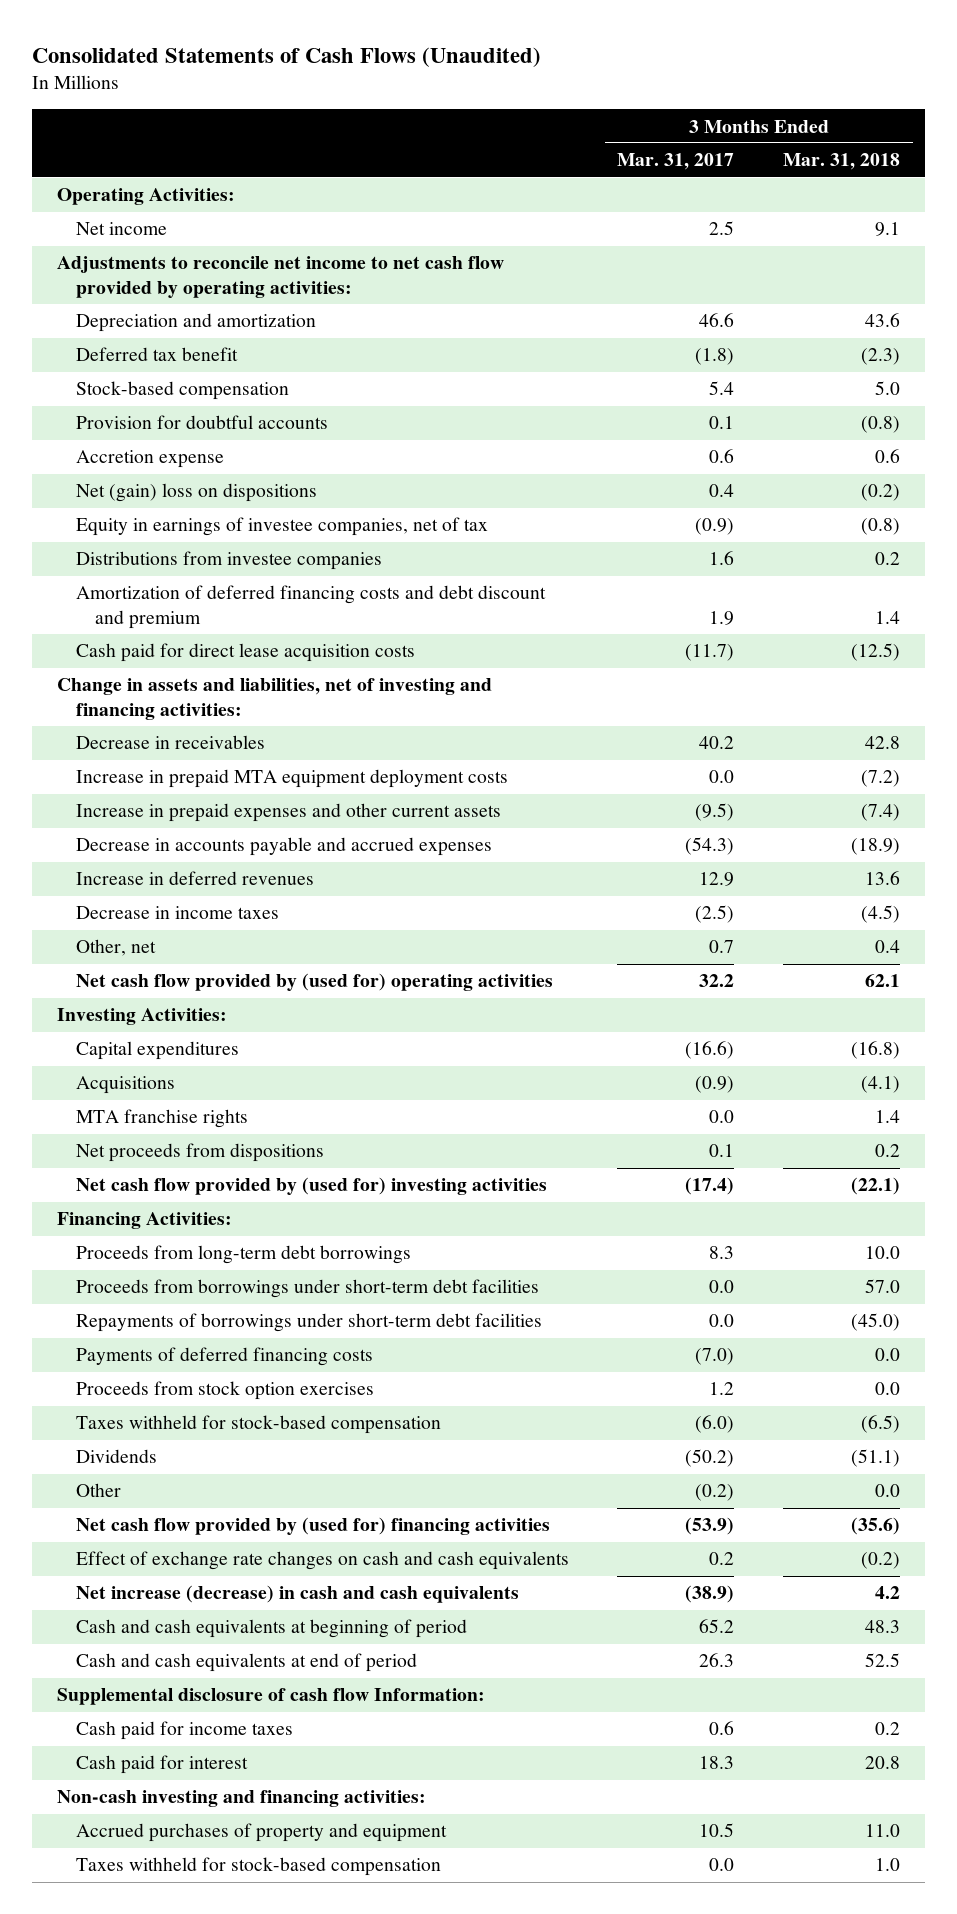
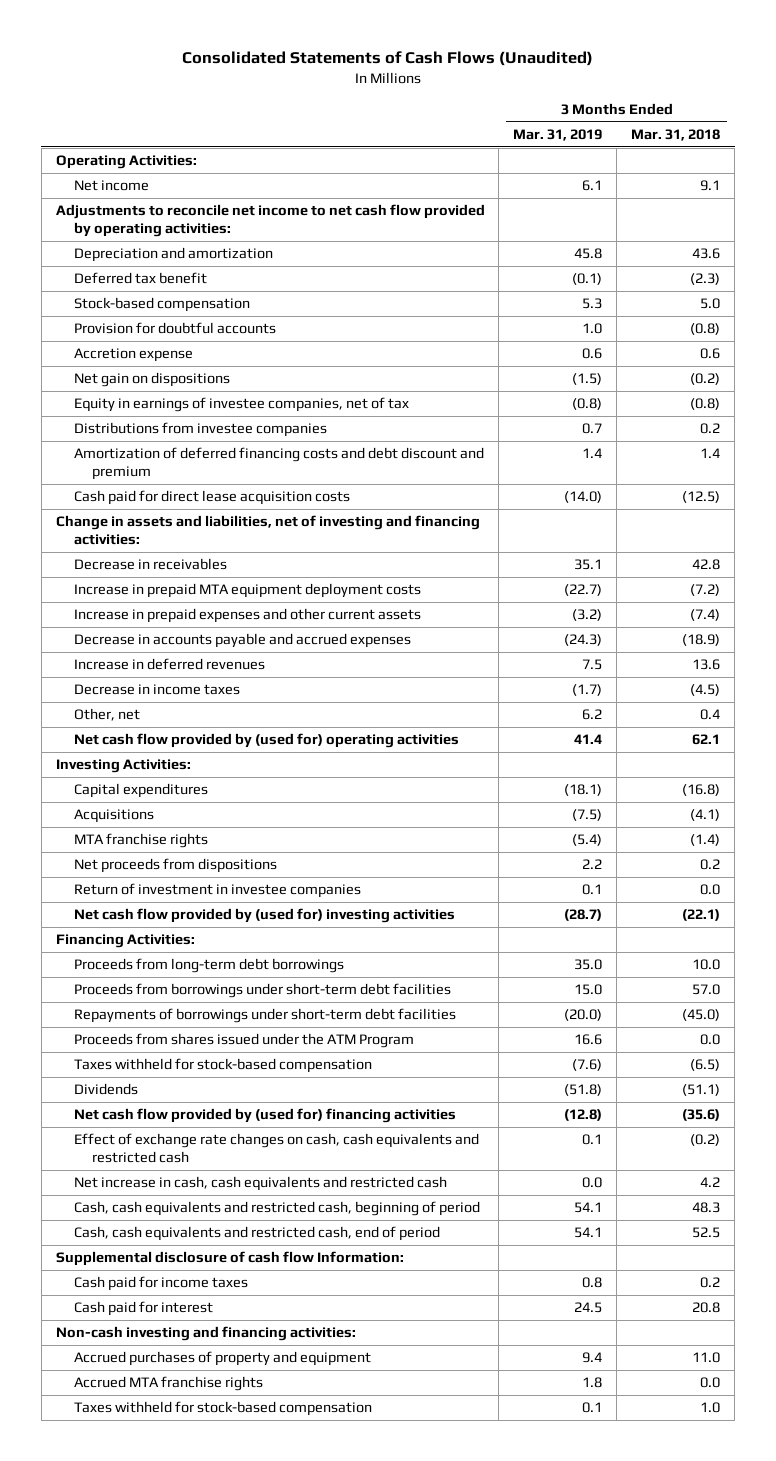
[617,153,735,171] Mar. 31, 2017 -> none
none -> [513,129,603,142] Mar. 31, 2019
[75,483,317,503] Net (gain) loss on dispositions -> [73,372,230,388] Net gain on dispositions
[875,1110,901,1124] 1.4 -> [690,834,721,847] (1.4)
none -> [73,883,361,899] Return of investment in investee companies
[75,1347,373,1367] Payments of deferred financing costs -> none
[75,1381,374,1401] Proceeds from stock option exercises -> none
none -> [73,1033,414,1049] Proceeds from shares issued under the ATM Program
[75,1483,121,1498] Other -> none
[75,1551,569,1571] Effect of exchange rate changes on cash and cash equivalents -> [73,1133,479,1163] Effect of exchange rate changes on cash, cash equivalents and restricted cash
[75,1585,519,1604] Net increase (decrease) in cash and cash equivalents -> [73,1176,447,1192] Net increase in cash, cash equivalents and restricted cash
[75,1619,467,1639] Cash and cash equivalents at beginning of period -> [73,1201,480,1217] Cash, cash equivalents and restricted cash, beginning of period
[75,1653,417,1673] Cash and cash equivalents at end of period -> [73,1226,440,1242] Cash, cash equivalents and restricted cash, end of period
none -> [73,1376,263,1392] Accrued MTA franchise rights

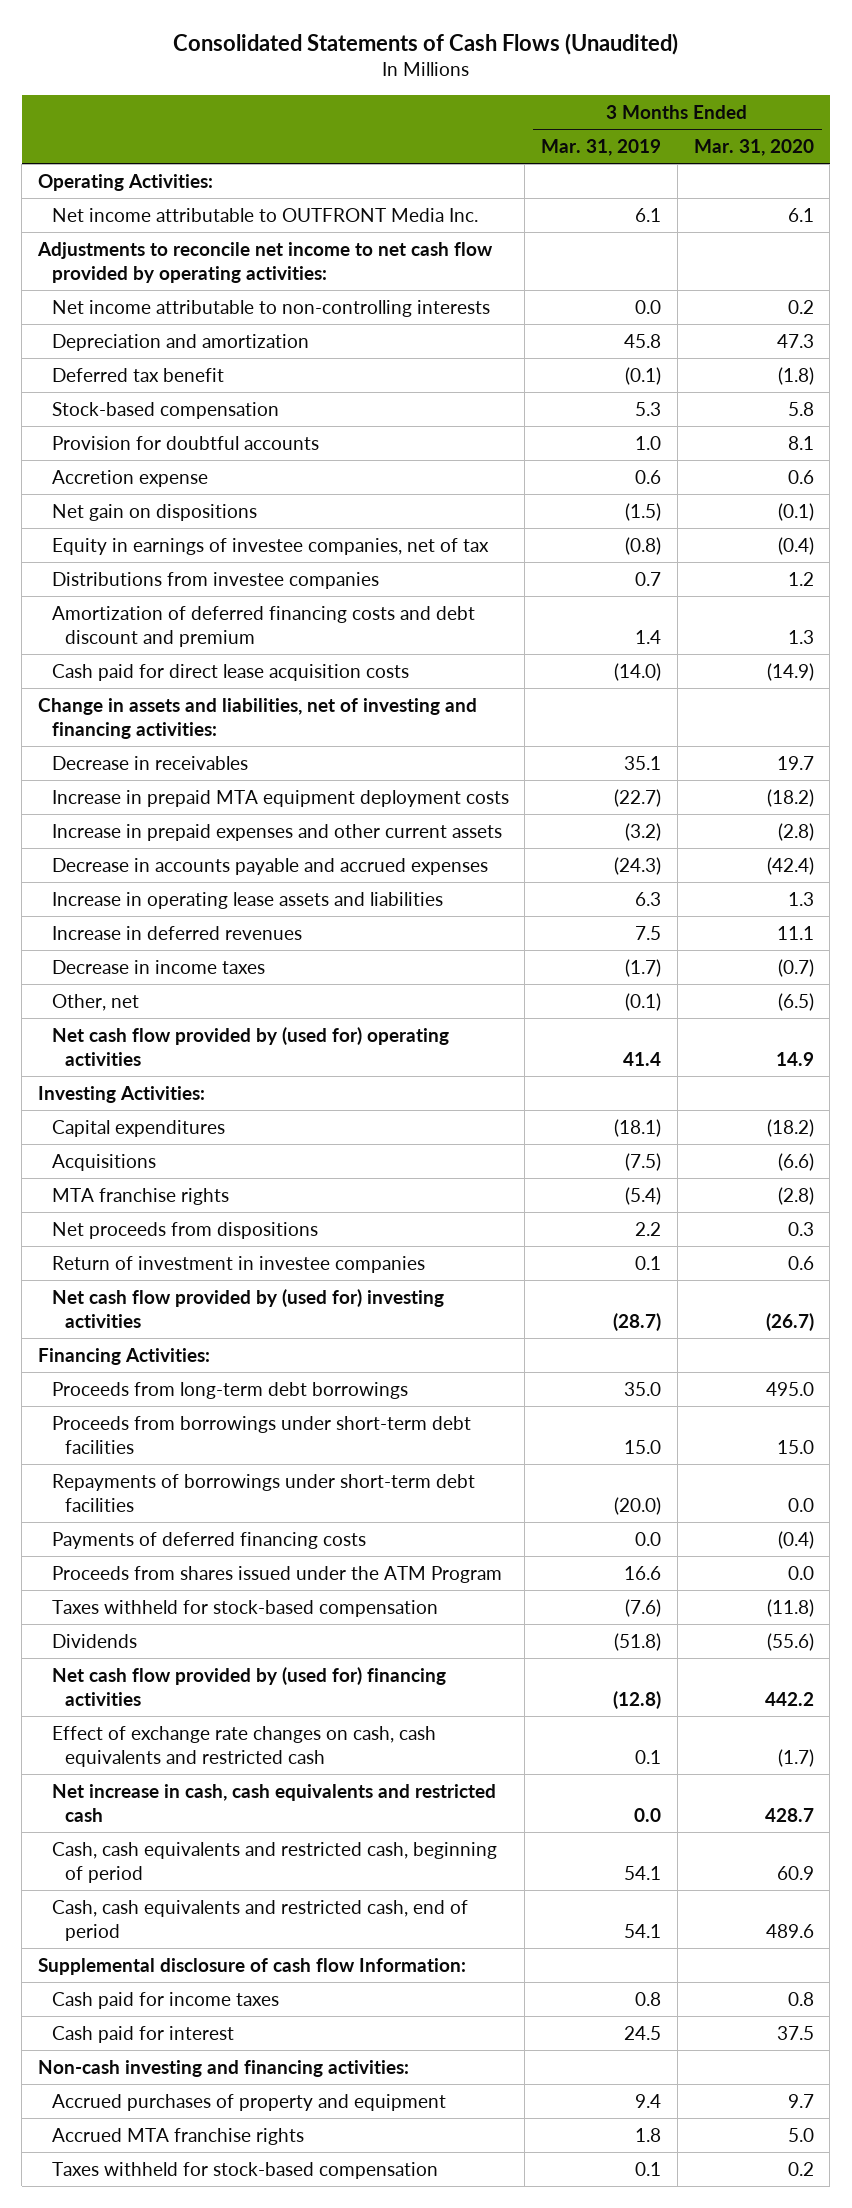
[631,129,721,142] Mar. 31, 2018 -> none
none -> [693,138,814,156] Mar. 31, 2020
[73,180,149,192] Net income -> [51,207,478,222] Net income attributable to OUTFRONT Media Inc.
none -> [51,299,490,317] Net income attributable to non-controlling interests
none -> [51,891,443,909] Increase in operating lease assets and liabilities
[582,709,603,721] 6.2 -> [625,992,662,1011] (0.1)
none -> [51,1531,366,1549] Payments of deferred financing costs

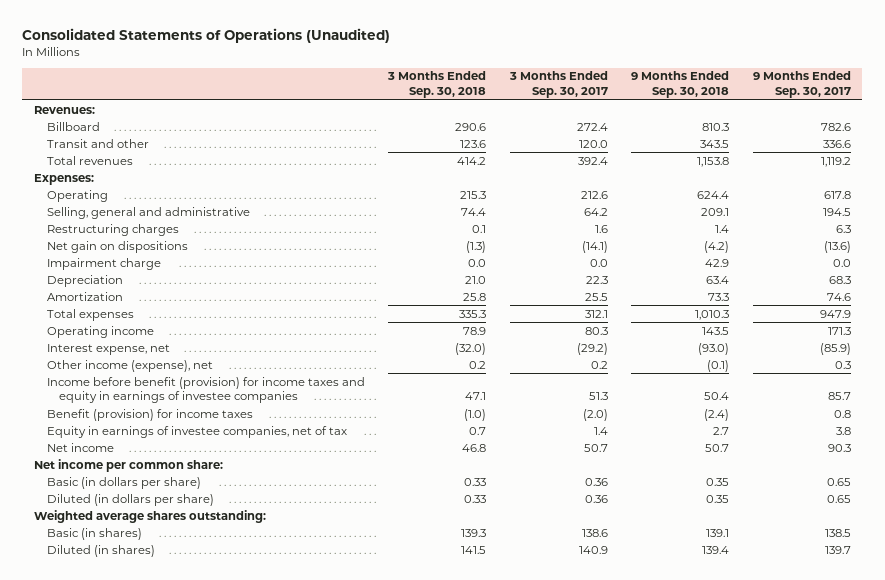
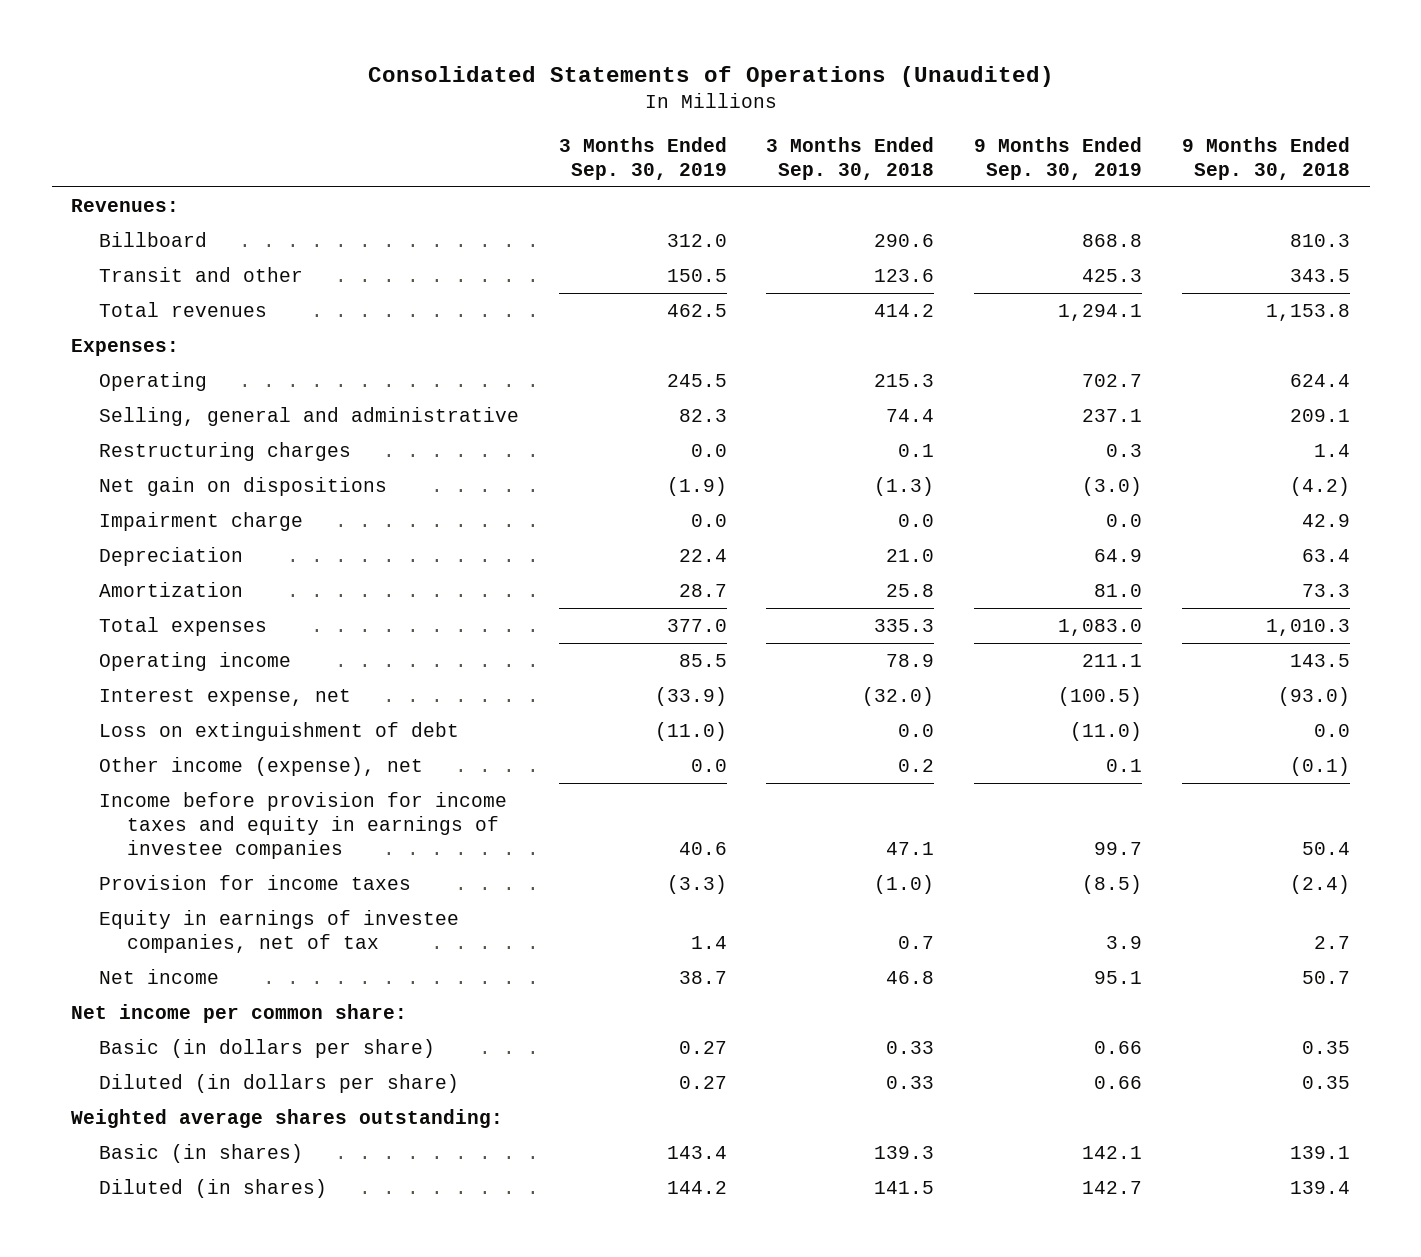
[508,71,608,98] 3 Months Ended Sep. 30, 2017 -> none
[752,71,851,98] 9 Months Ended Sep. 30, 2017 -> none
none -> [558,136,727,180] 3 Months Ended Sep. 30, 2019
none -> [974,136,1143,180] 9 Months Ended Sep. 30, 2019
none -> [99,721,460,741] Loss on extinguishment of debt
[46,376,365,404] Income before benefit (provision) for income taxes and equity in earnings of investee companies -> [99,791,508,860] Income before provision for income taxes and equity in earnings of investee companies
[46,408,253,421] Benefit (provision) for income taxes -> [99,874,412,890] Provision for income taxes

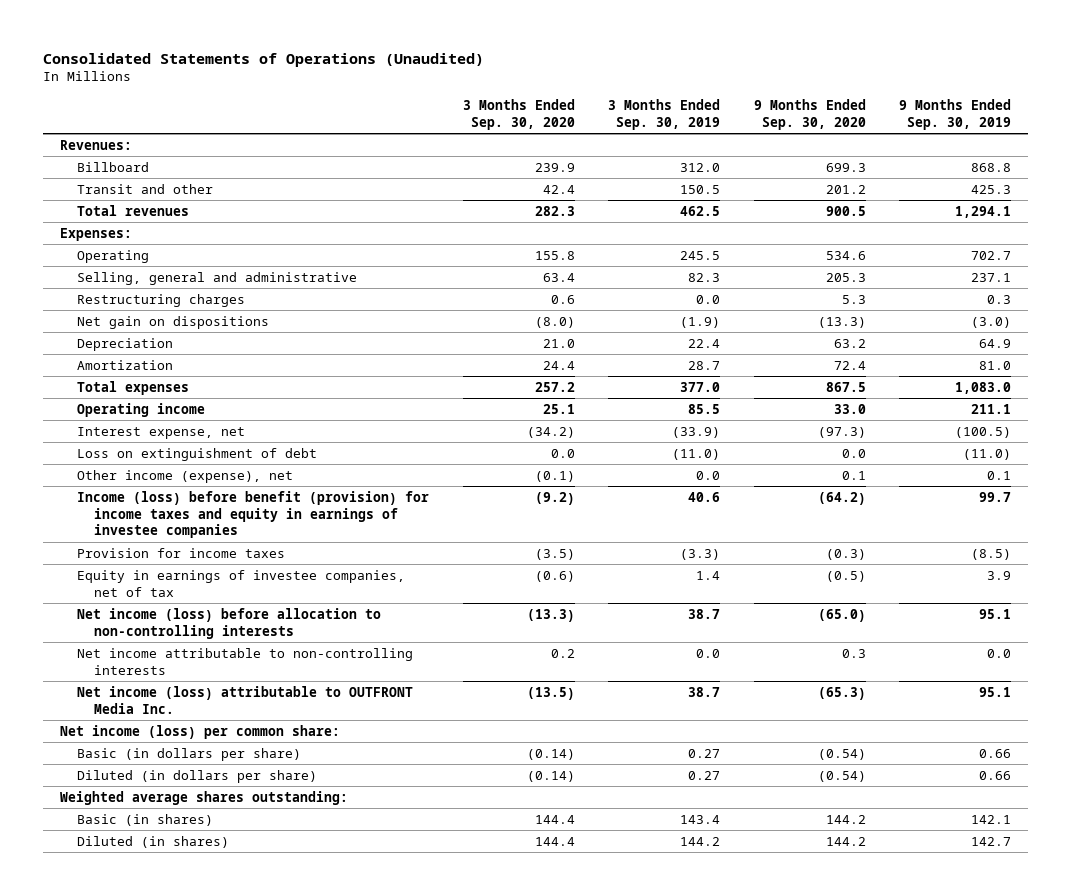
[766,136,935,180] 3 Months Ended Sep. 30, 2018 -> none
[1181,136,1350,180] 9 Months Ended Sep. 30, 2018 -> none
none -> [462,99,575,131] 3 Months Ended Sep. 30, 2020
none -> [753,99,866,131] 9 Months Ended Sep. 30, 2020
[99,511,304,531] Impairment charge -> none
[99,791,508,860] Income before provision for income taxes and equity in earnings of investee companies -> [77,490,430,539] Income (loss) before benefit (provision) for income taxes and equity in earnings of investee companies
none -> [77,607,382,639] Net income (loss) before allocation to non-controlling interests
none -> [77,647,414,675] Net income attributable to non-controlling interests
[99,968,220,984] Net income -> [77,685,414,714] Net income (loss) attributable to OUTFRONT Media Inc.
[71,1003,408,1023] Net income per common share: -> [59,724,340,739] Net income (loss) per common share:

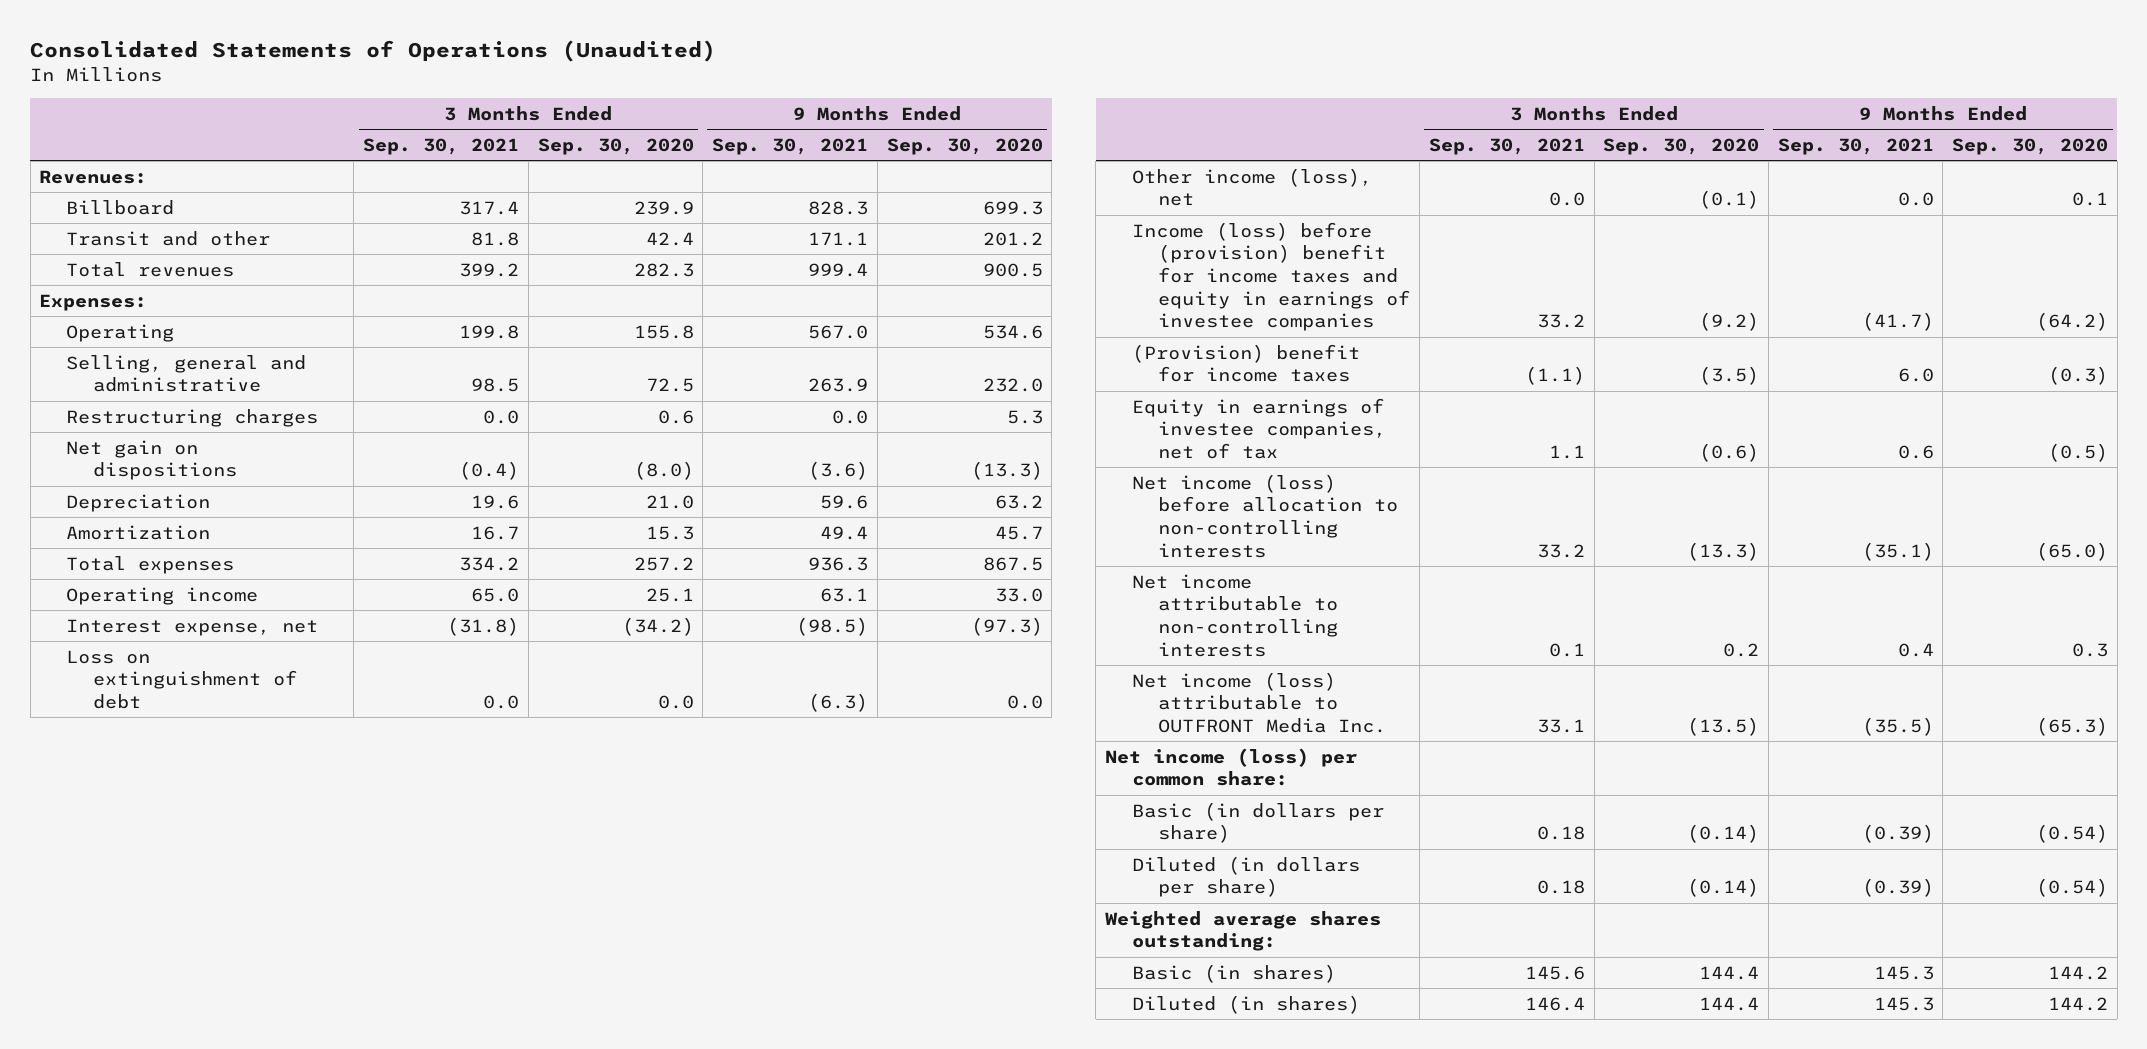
[608,99,721,131] 3 Months Ended Sep. 30, 2019 -> none
[899,99,1012,131] 9 Months Ended Sep. 30, 2019 -> none
none -> [363,138,520,156] Sep. 30, 2021
none -> [712,138,869,156] Sep. 30, 2021
[542,272,575,282] 63.4 -> [645,378,694,393] 72.5
[825,272,866,282] 205.3 -> [982,378,1043,393] 232.0
[542,360,575,370] 24.4 -> [645,525,694,540] 15.3
[833,360,866,370] 72.4 -> [994,525,1043,540] 45.7
[77,469,294,483] Other income (expense), net -> [1131,167,1372,207] Other income (loss), net
[77,490,430,539] Income (loss) before benefit (provision) for income taxes and equity in earnings of investee companies -> [1131,221,1411,332] Income (loss) before (provision) benefit for income taxes and equity in earnings of investee companies
[77,547,286,558] Provision for income taxes -> [1131,343,1360,383] (Provision) benefit for income taxes

